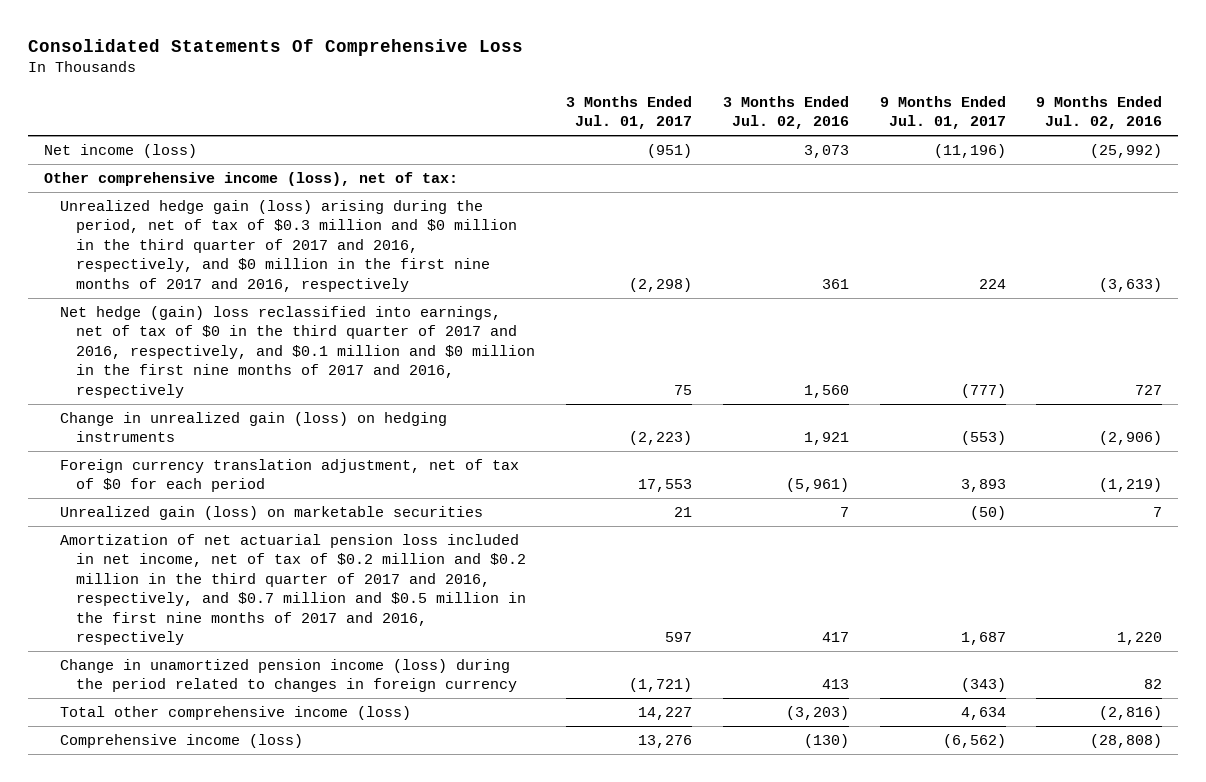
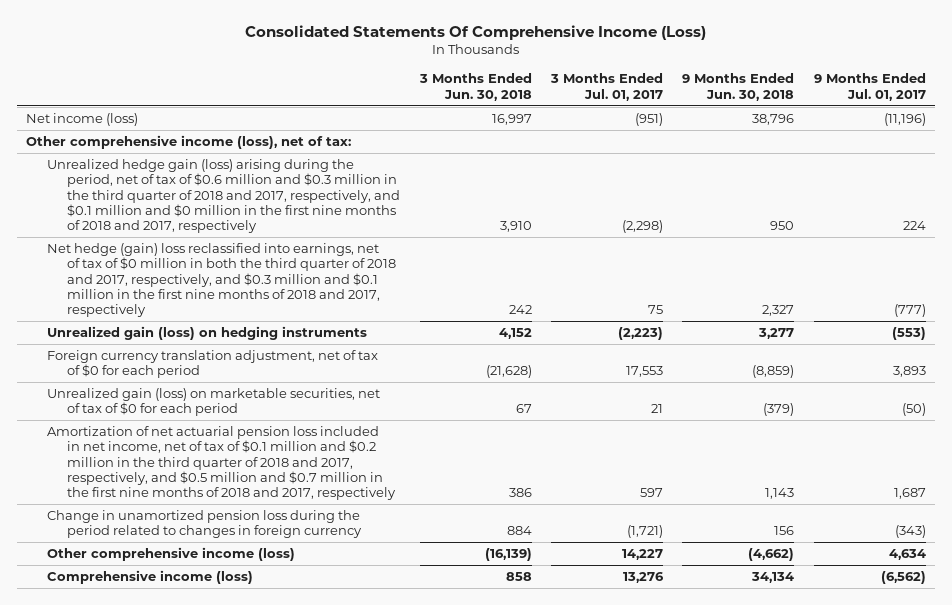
[28,38,524,56] Consolidated Statements Of Comprehensive Loss -> [244,24,706,40] Consolidated Statements Of Comprehensive Income (Loss)
[722,95,849,129] 3 Months Ended Jul. 02, 2016 -> none
[1036,95,1163,129] 9 Months Ended Jul. 02, 2016 -> none
none -> [418,73,532,101] 3 Months Ended Jun. 30, 2018
none -> [682,73,795,101] 9 Months Ended Jun. 30, 2018
[59,200,518,292] Unrealized hedge gain (loss) arising during the period, net of tax of $0.3 million and $0 million in the third quarter of 2017 and 2016, respectively, and $0 million in the first nine months of 2017 and 2016, respectively -> [46,158,401,234] Unrealized hedge gain (loss) arising during the period, net of tax of $0.6 million and $0.3 million in the third quarter of 2018 and 2017, respectively, and $0.1 million and $0 million in the first nine months of 2018 and 2017, respectively
[59,306,536,398] Net hedge (gain) loss reclassified into earnings, net of tax of $0 in the third quarter of 2017 and 2016, respectively, and $0.1 million and $0 million in the first nine months of 2017 and 2016, respectively -> [46,242,397,318] Net hedge (gain) loss reclassified into earnings, net of tax of $0 million in both the third quarter of 2018 and 2017, respectively, and $0.3 million and $0.1 million in the first nine months of 2018 and 2017, respectively
[59,412,447,443] Change in unrealized gain (loss) on hedging instruments -> [46,325,367,340] Unrealized gain (loss) on hedging instruments
[59,506,483,521] Unrealized gain (loss) on marketable securities -> [46,387,380,417] Unrealized gain (loss) on marketable securities, net of tax of $0 for each period
[59,534,527,645] Amortization of net actuarial pension loss included in net income, net of tax of $0.2 million and $0.2 million in the third quarter of 2017 and 2016, respectively, and $0.7 million and $0.5 million in the first nine months of 2017 and 2016, respectively -> [46,425,397,501] Amortization of net actuarial pension loss included in net income, net of tax of $0.1 million and $0.2 million in the third quarter of 2018 and 2017, respectively, and $0.5 million and $0.7 million in the first nine months of 2018 and 2017, respectively
[59,659,518,693] Change in unamortized pension income (loss) during the period related to changes in foreign currency -> [46,509,363,539] Change in unamortized pension loss during the period related to changes in foreign currency
[59,706,411,721] Total other comprehensive income (loss) -> [46,546,295,561] Other comprehensive income (loss)

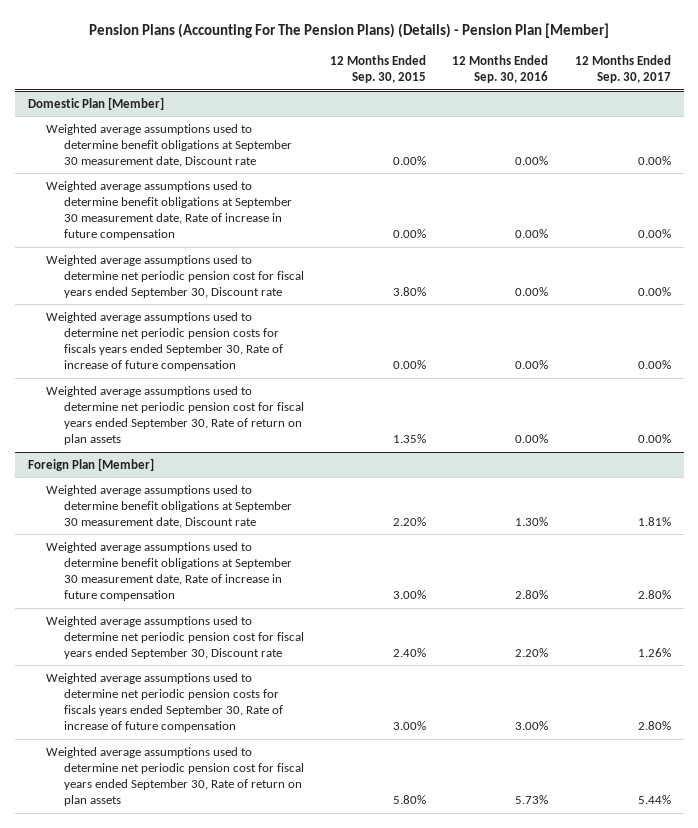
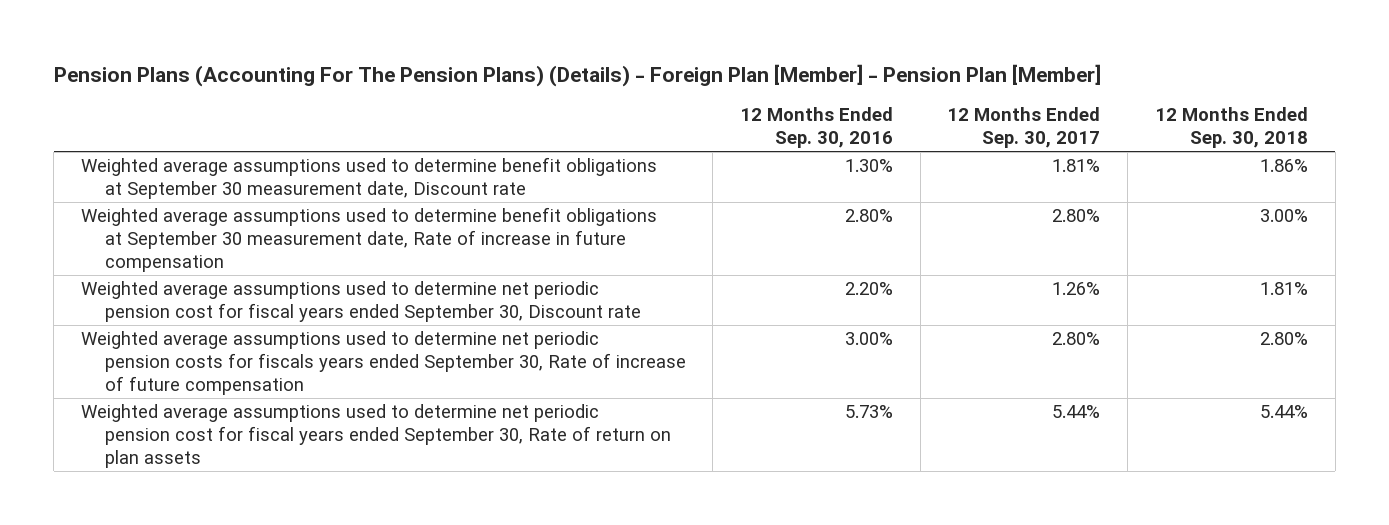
[89,23,610,39] Pension Plans (Accounting For The Pension Plans) (Details) - Pension Plan [Member] -> [53,64,1101,88] Pension Plans (Accounting For The Pension Plans) (Details) - Foreign Plan [Member] - Pension Plan [Member]
[330,55,427,84] 12 Months Ended Sep. 30, 2015 -> none
none -> [1154,106,1308,148] 12 Months Ended Sep. 30, 2018
[27,96,164,110] Domestic Plan [Member] -> none
[45,123,292,168] Weighted average assumptions used to determine benefit obligations at September 30 measurement date, Discount rate -> none
[45,180,292,241] Weighted average assumptions used to determine benefit obligations at September 30 measurement date, Rate of increase in future compensation -> none
[45,254,304,299] Weighted average assumptions used to determine net periodic pension cost for fiscal years ended September 30, Discount rate -> none
[45,311,283,372] Weighted average assumptions used to determine net periodic pension costs for fiscals years ended September 30, Rate of increase of future compensation -> none
[45,385,304,446] Weighted average assumptions used to determine net periodic pension cost for fiscal years ended September 30, Rate of return on plan assets -> none
[27,457,154,471] Foreign Plan [Member] -> none

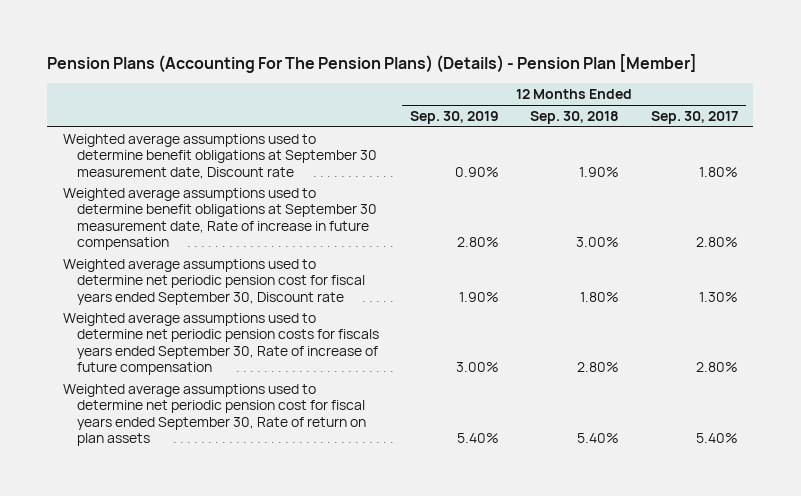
[53,64,1101,88] Pension Plans (Accounting For The Pension Plans) (Details) - Foreign Plan [Member] - Pension Plan [Member] -> [47,54,698,74] Pension Plans (Accounting For The Pension Plans) (Details) - Pension Plan [Member]
[740,106,894,148] 12 Months Ended Sep. 30, 2016 -> none
none -> [409,111,499,125] Sep. 30, 2019
[1052,159,1101,173] 1.81% -> [698,166,738,177] 1.80%
[1259,159,1308,173] 1.86% -> [579,166,620,177] 1.90%
[1052,282,1101,296] 1.26% -> [698,291,738,302] 1.30%
[1259,282,1308,296] 1.81% -> [580,291,620,302] 1.80%
[1052,405,1101,419] 5.44% -> [695,432,738,443] 5.40%
[1259,405,1308,419] 5.44% -> [577,432,620,443] 5.40%

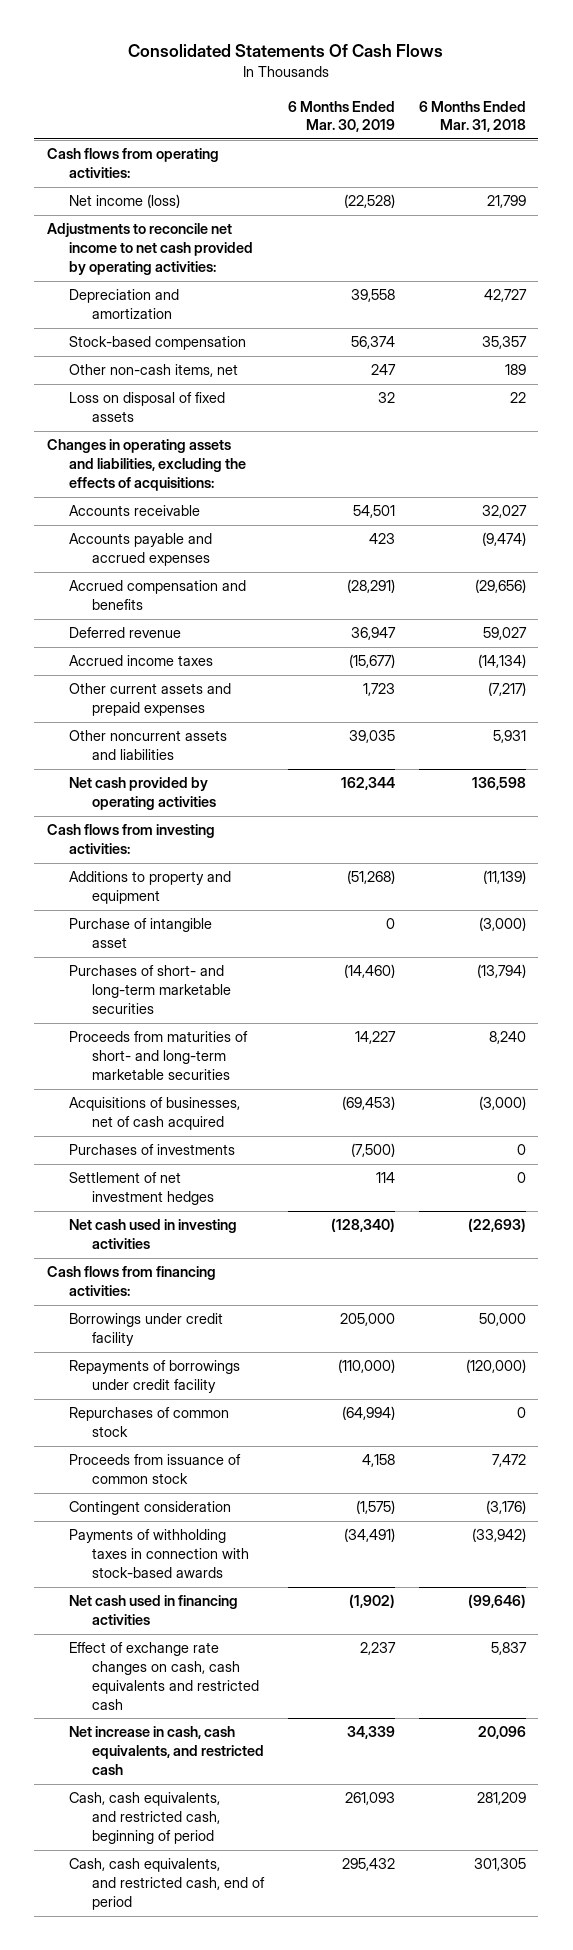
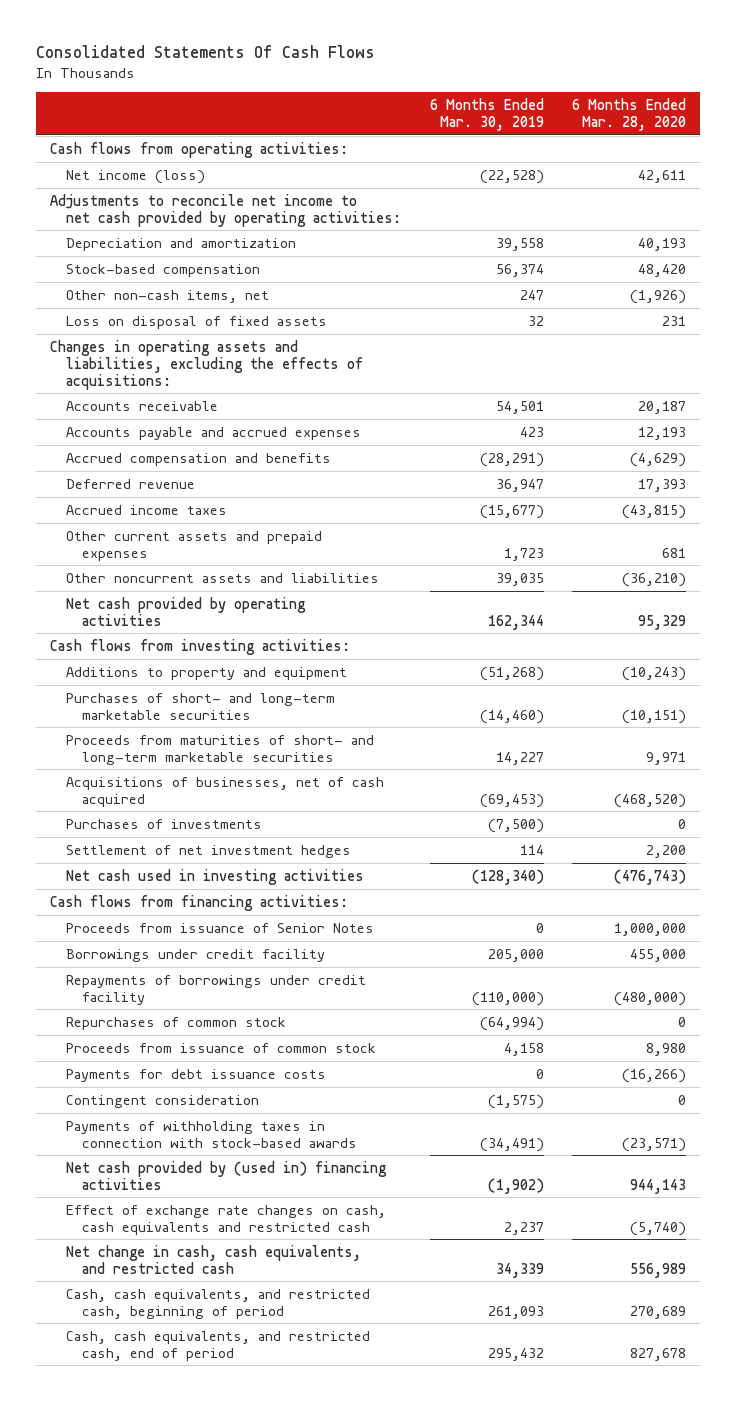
[419,100,527,133] 6 Months Ended Mar. 31, 2018 -> none
none -> [571,97,686,131] 6 Months Ended Mar. 28, 2020
[69,918,213,949] Purchase of intangible asset -> none
none -> [66,922,375,933] Proceeds from issuance of Senior Notes
none -> [66,1068,327,1082] Payments for debt issuance costs
[69,1595,239,1626] Net cash used in financing activities -> [66,1160,388,1190] Net cash provided by (used in) financing activities
[69,1726,264,1775] Net increase in cash, cash equivalents, and restricted cash -> [66,1244,362,1274] Net change in cash, cash equivalents, and restricted cash

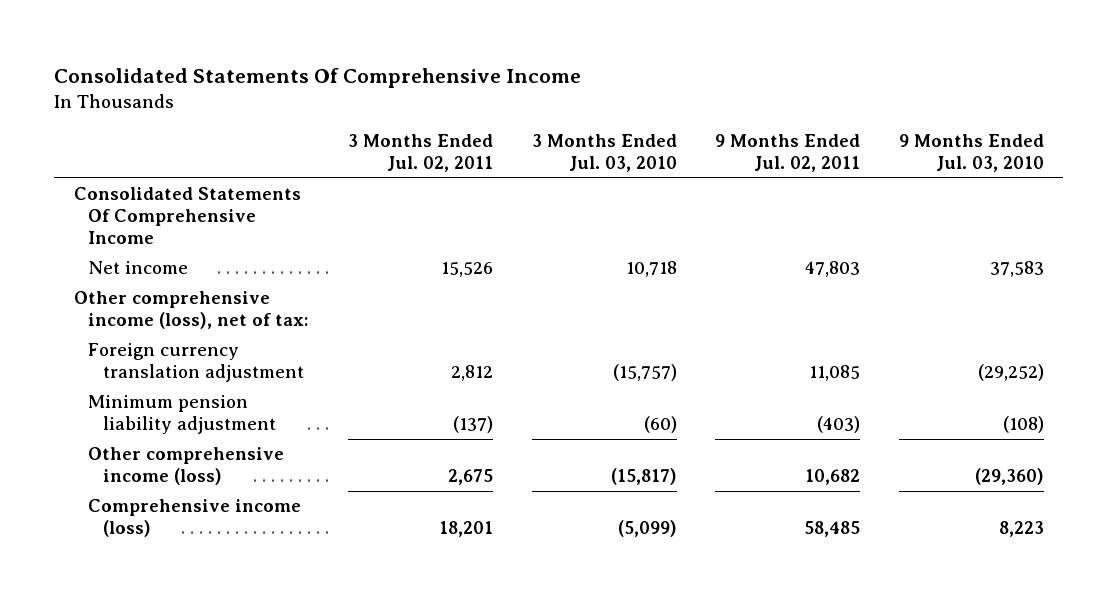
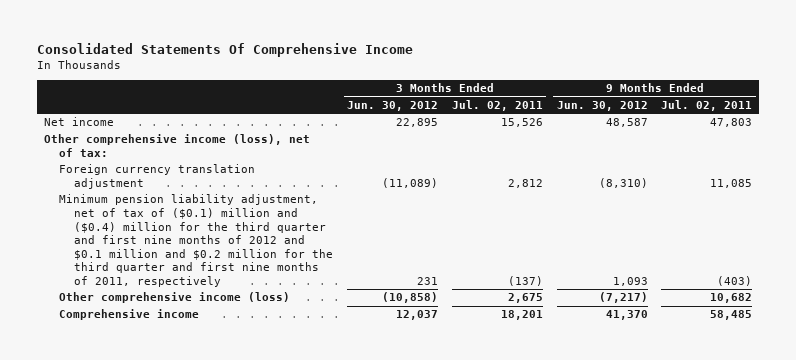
[531,134,677,173] 3 Months Ended Jul. 03, 2010 -> none
[899,134,1045,173] 9 Months Ended Jul. 03, 2010 -> none
none -> [346,101,438,112] Jun. 30, 2012
none -> [556,101,648,112] Jun. 30, 2012
[73,187,301,245] Consolidated Statements Of Comprehensive Income -> none
[88,395,276,435] Minimum pension liability adjustment -> [59,194,334,288] Minimum pension liability adjustment, net of tax of ($0.1) million and ($0.4) million for the third quarter and first nine months of 2012 and $0.1 million and $0.2 million for the third quarter and first nine months of 2011, respectively
[88,499,302,538] Comprehensive income (loss) -> [59,309,200,321] Comprehensive income

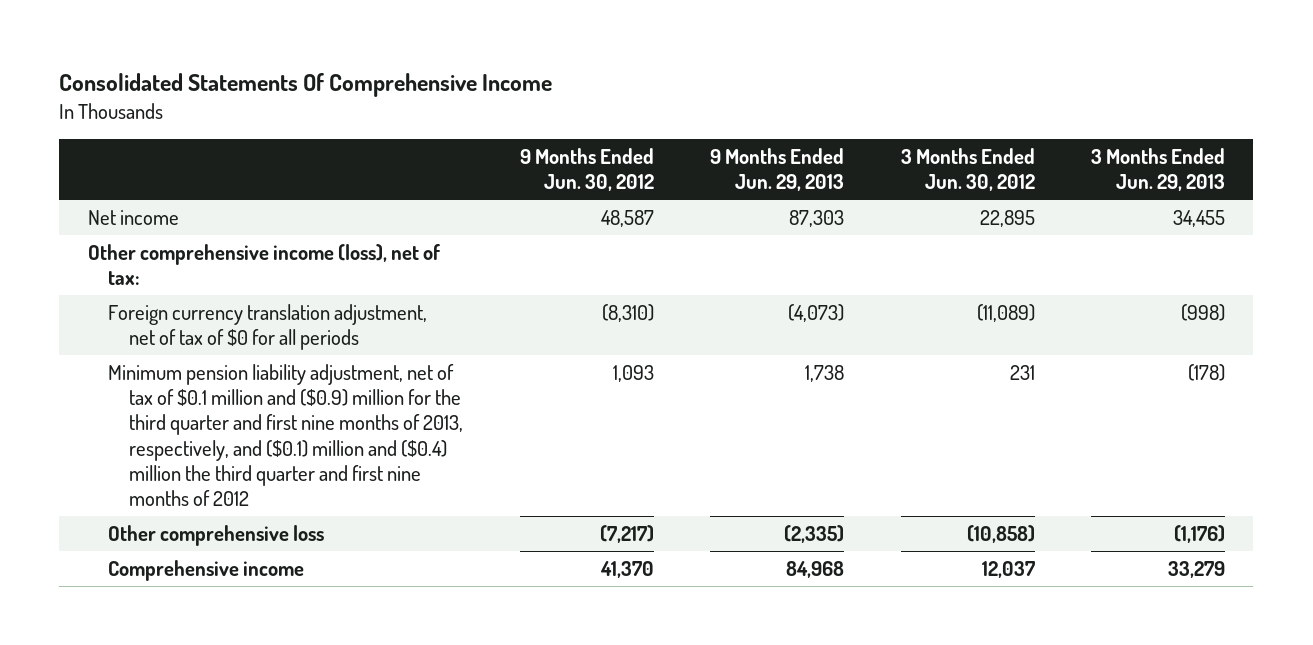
[451,100,543,112] Jul. 02, 2011 -> none
[661,100,753,112] Jul. 02, 2011 -> none
none -> [710,148,845,192] 9 Months Ended Jun. 29, 2013
none -> [1091,148,1226,192] 3 Months Ended Jun. 29, 2013
[59,164,256,190] Foreign currency translation adjustment -> [108,303,428,351] Foreign currency translation adjustment, net of tax of $0 for all periods
[59,194,334,288] Minimum pension liability adjustment, net of tax of ($0.1) million and ($0.4) million for the third quarter and first nine months of 2012 and $0.1 million and $0.2 million for the third quarter and first nine months of 2011, respectively -> [108,363,464,507] Minimum pension liability adjustment, net of tax of $0.1 million and ($0.9) million for the third quarter and first nine months of 2013, respectively, and ($0.1) million and ($0.4) million the third quarter and first nine months of 2012
[59,292,291,304] Other comprehensive income (loss) -> [108,524,325,546] Other comprehensive loss

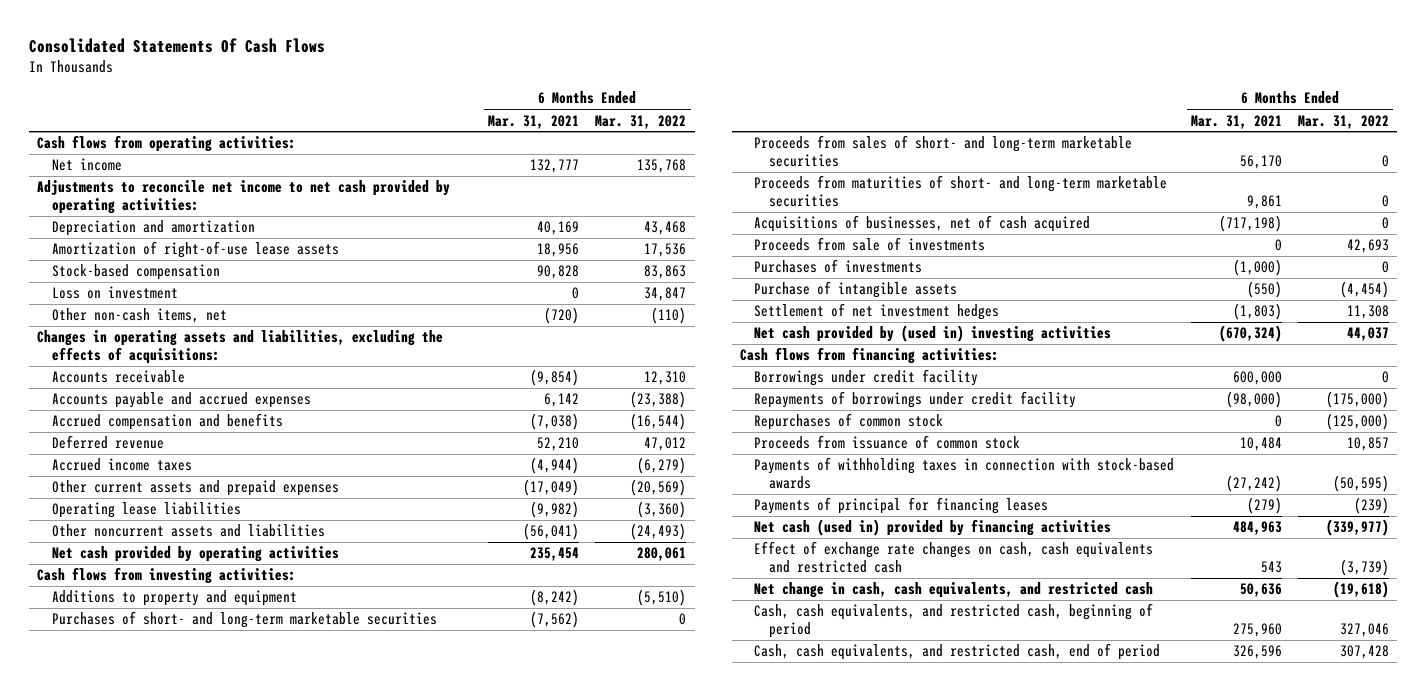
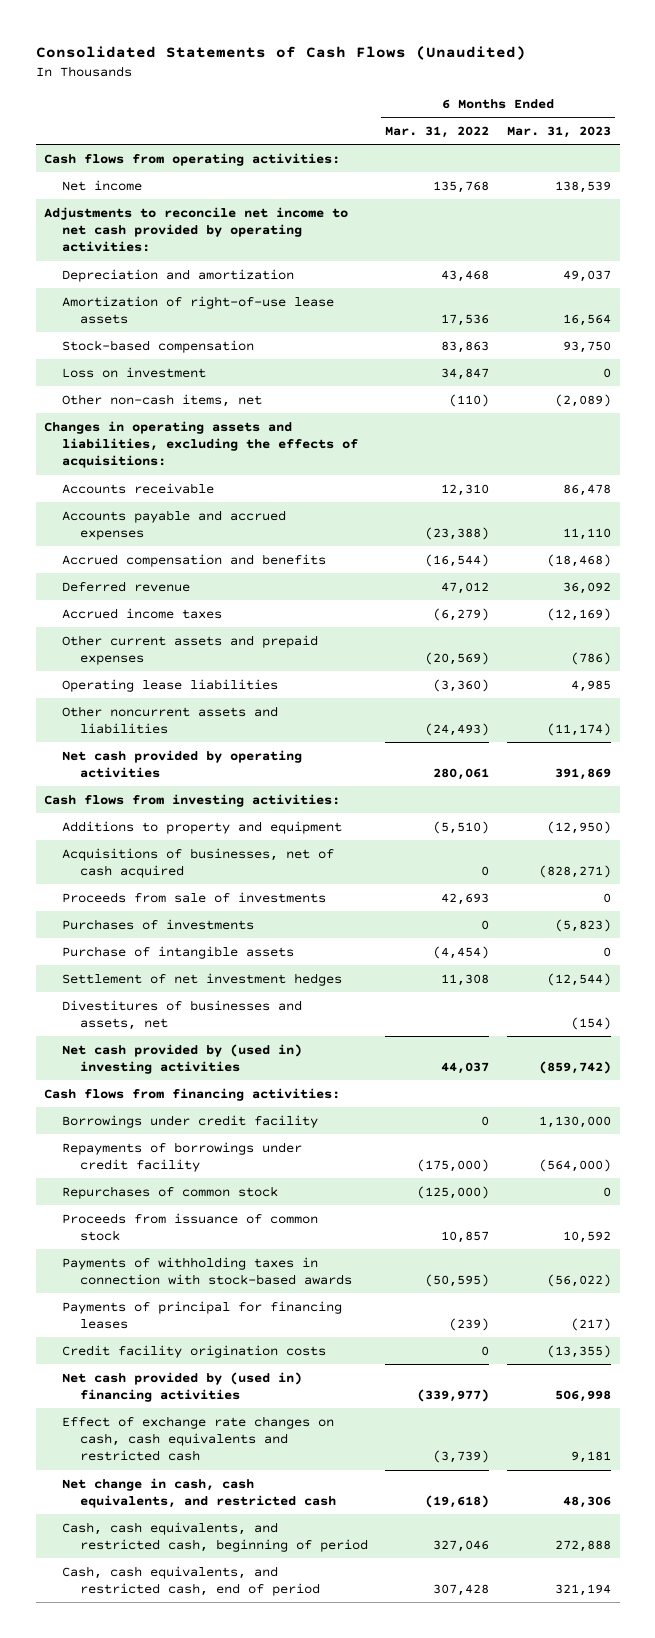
[29,38,326,54] Consolidated Statements Of Cash Flows -> [35,46,526,61] Consolidated Statements of Cash Flows (Unaudited)
[488,114,580,129] Mar. 31, 2021 -> none
none -> [507,125,612,138] Mar. 31, 2023
[52,611,438,629] Purchases of short- and long-term marketable securities -> none
[754,135,1133,168] Proceeds from sales of short- and long-term marketable securities -> none
[754,175,1168,208] Proceeds from maturities of short- and long-term marketable securities -> none
none -> [61,999,302,1031] Divestitures of businesses and assets, net
none -> [61,1344,326,1358] Credit facility origination costs
[754,519,1112,537] Net cash (used in) provided by financing activities -> [61,1371,302,1403] Net cash provided by (used in) financing activities

